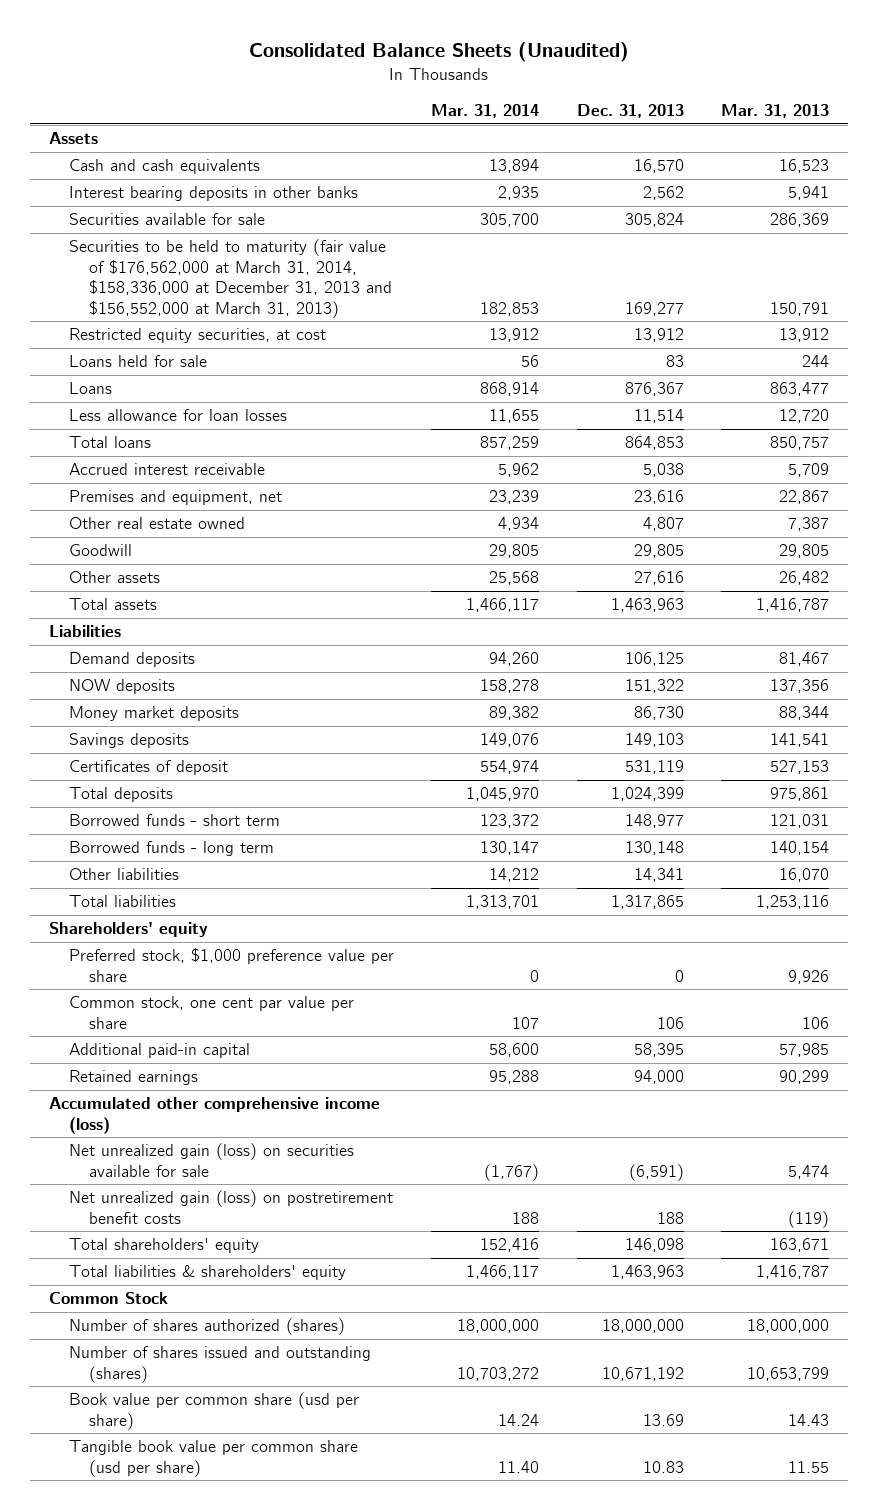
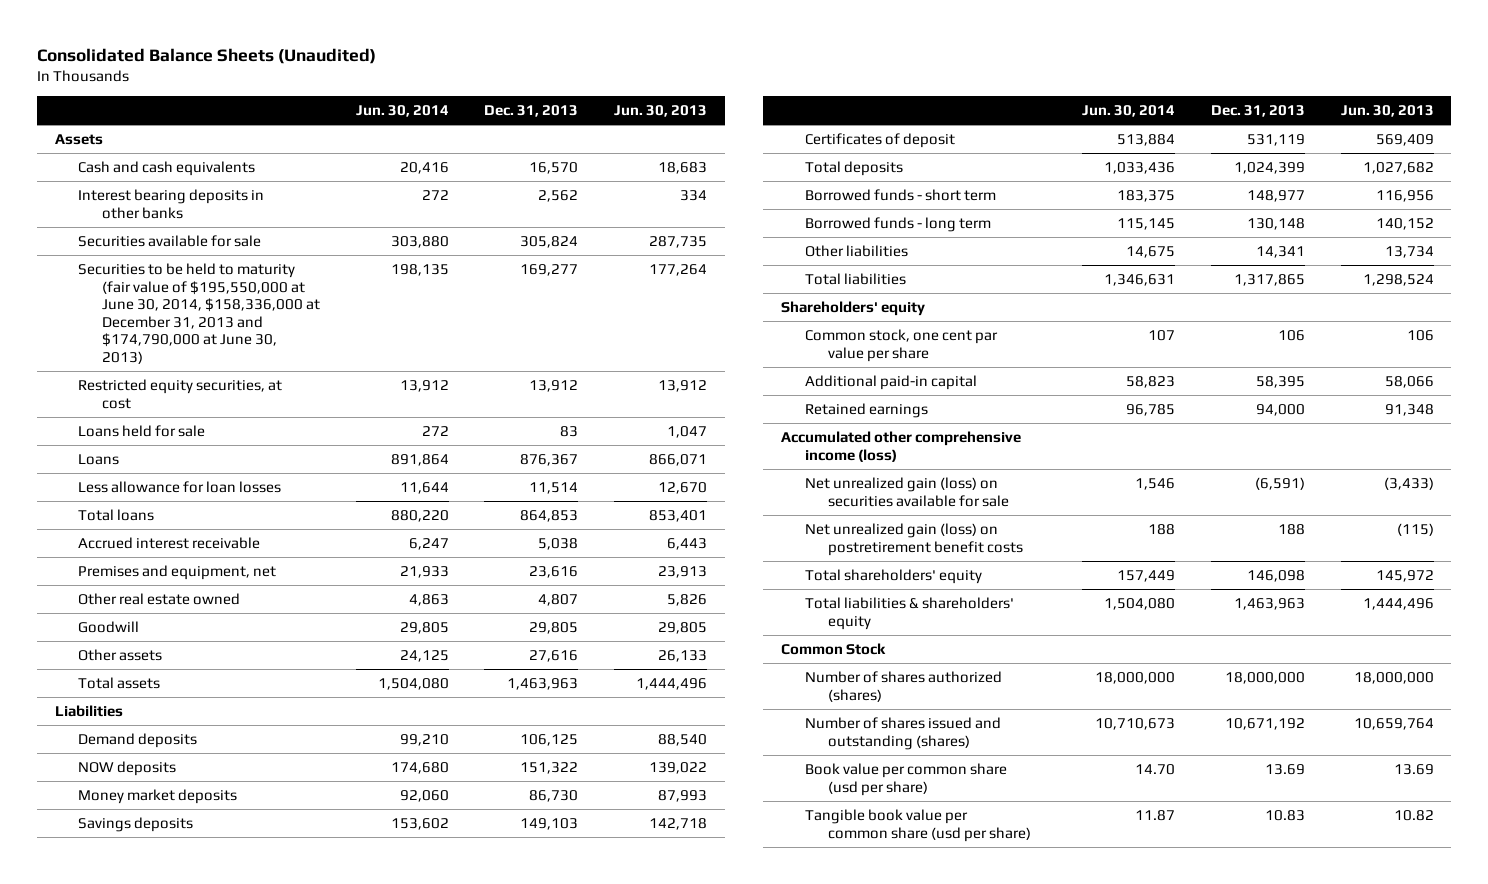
[431,104,540,119] Mar. 31, 2014 -> none
[721,104,830,119] Mar. 31, 2013 -> none
none -> [355,105,449,118] Jun. 30, 2014
none -> [614,105,708,118] Jun. 30, 2013
[68,239,393,318] Securities to be held to maturity (fair value of $176,562,000 at March 31, 2014, $158,336,000 at December 31, 2013 and $156,552,000 at March 31, 2013) -> [78,262,320,364] Securities to be held to maturity (fair value of $195,550,000 at June 30, 2014, $158,336,000 at December 31, 2013 and $174,790,000 at June 30, 2013)
[68,948,394,982] Preferred stock, $1,000 preference value per share -> none

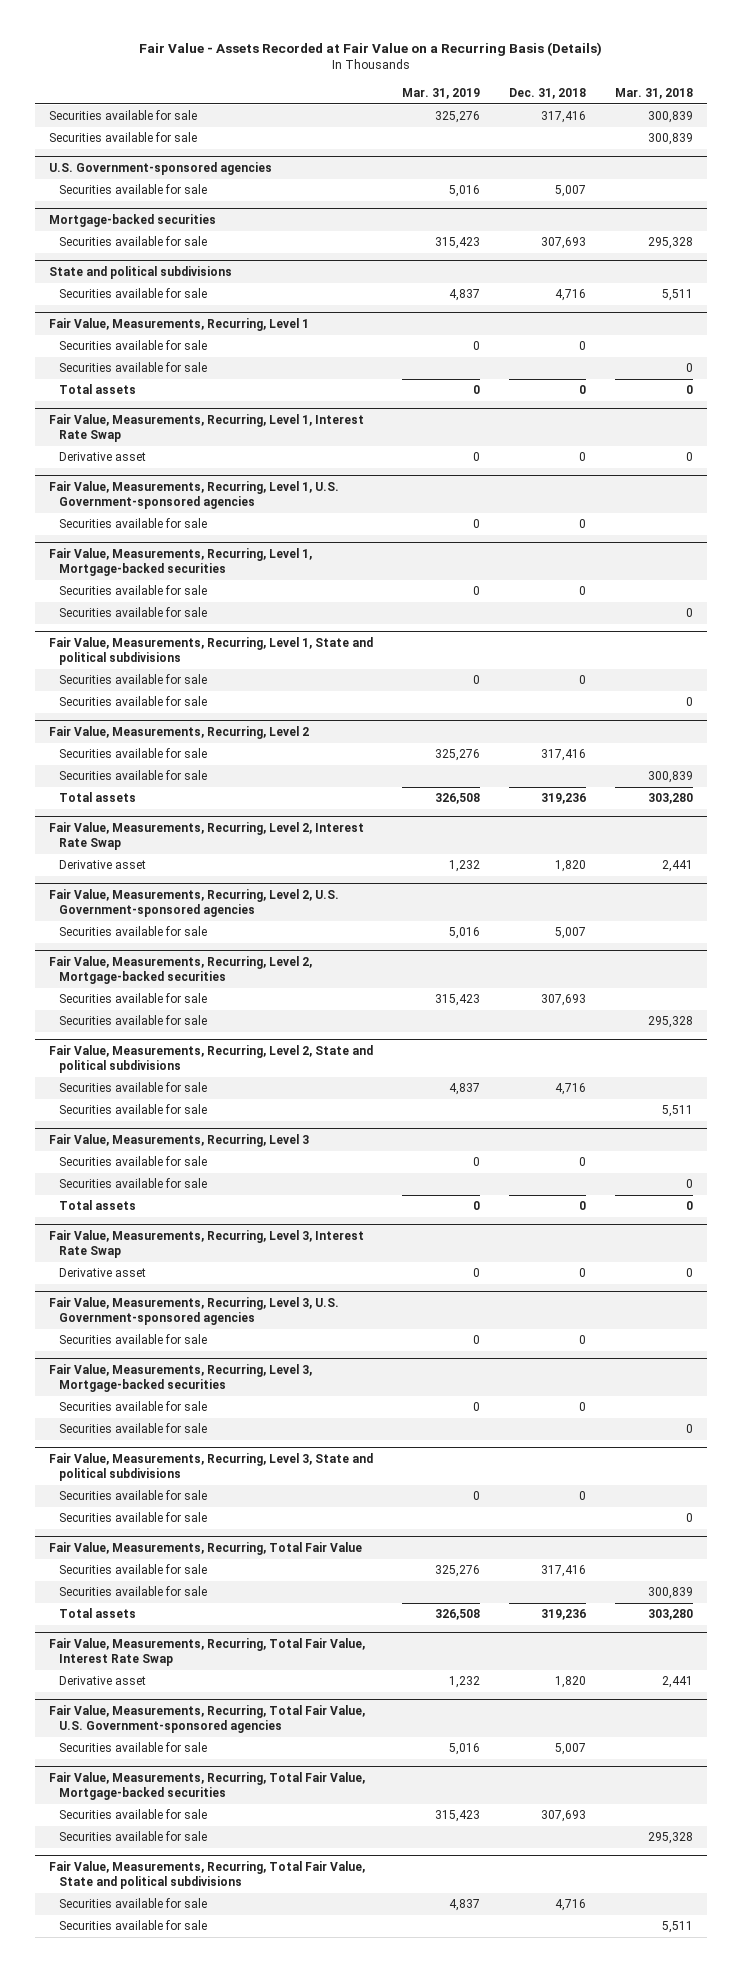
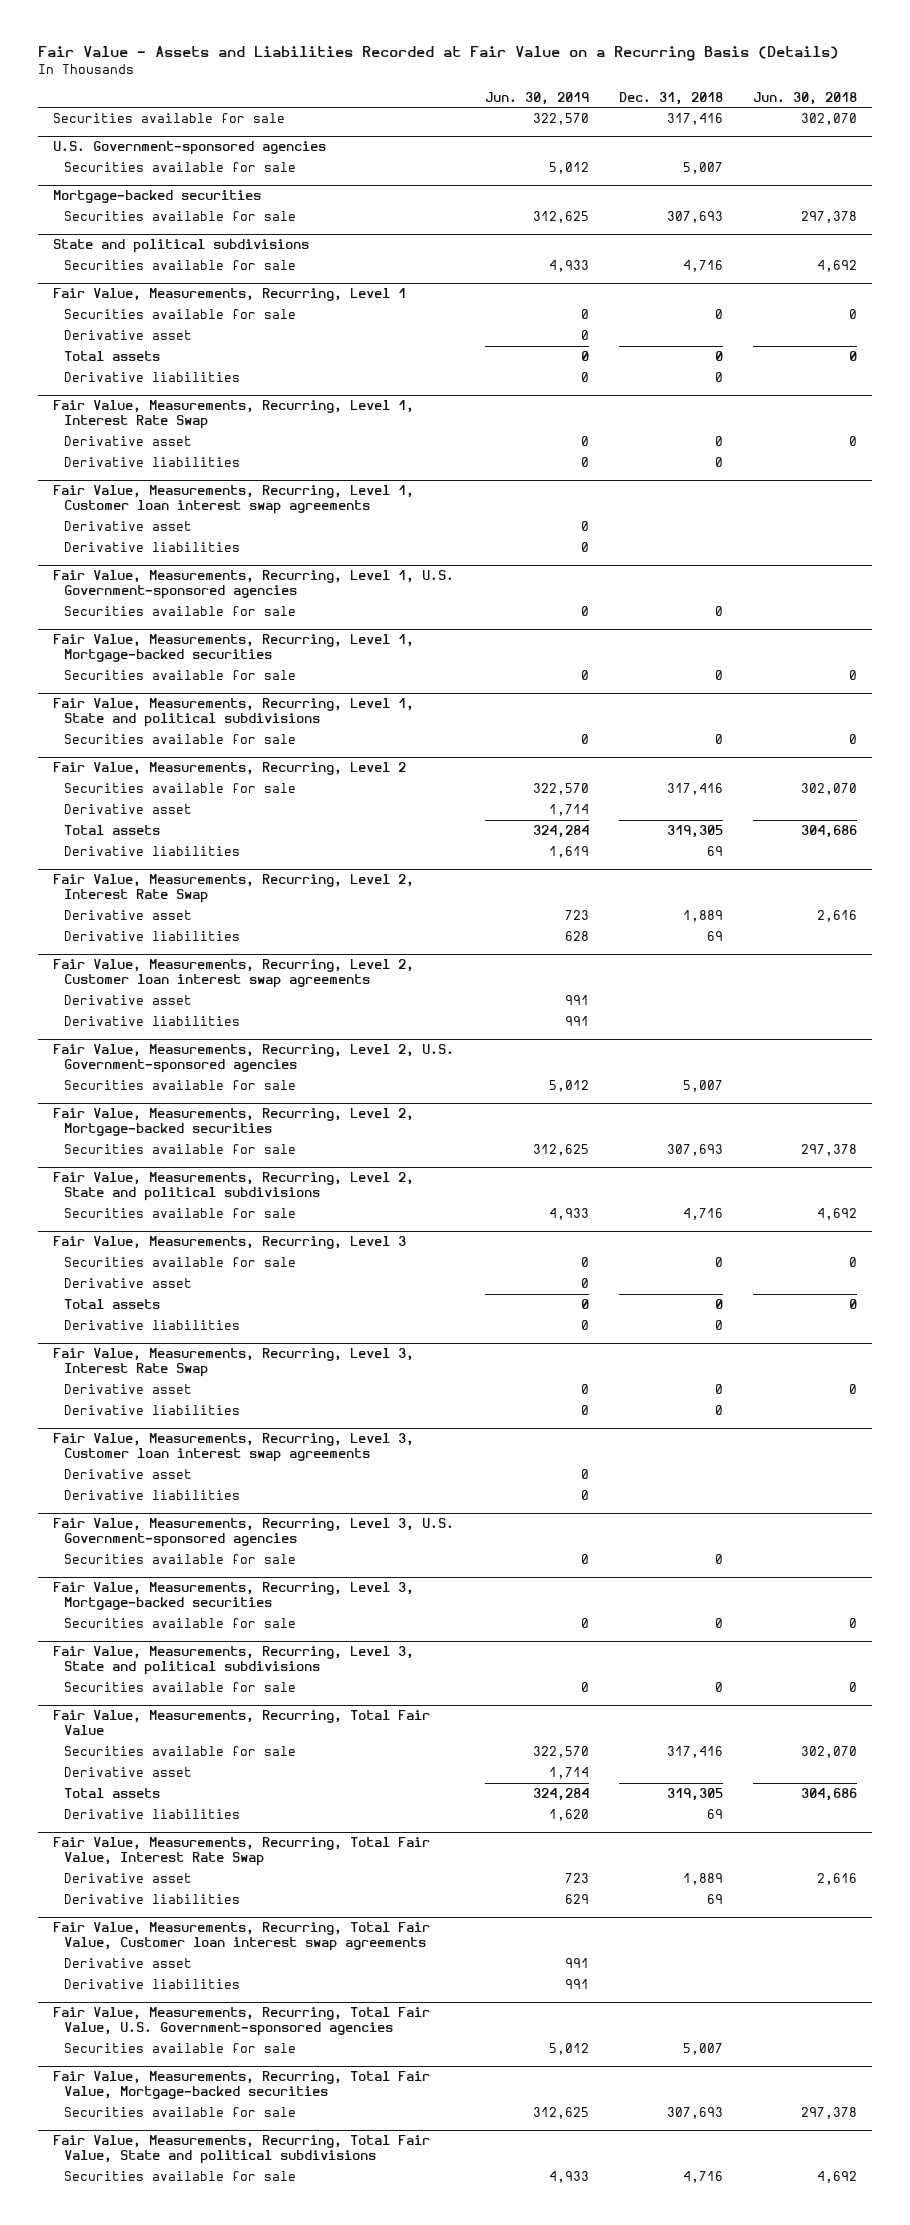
[139,42,603,57] Fair Value - Assets Recorded at Fair Value on a Recurring Basis (Details) -> [38,46,840,62] Fair Value - Assets and Liabilities Recorded at Fair Value on a Recurring Basis (Details)
[402,87,481,99] Mar. 31, 2019 -> none
[614,87,693,99] Mar. 31, 2018 -> none
none -> [484,91,589,105] Jun. 30, 2019
none -> [752,91,857,105] Jun. 30, 2018
[49,132,198,143] Securities available for sale -> none
[59,362,208,373] Securities available for sale -> none
none -> [63,330,192,341] Derivative asset
none -> [63,372,240,383] Derivative liabilities
none -> [63,457,240,468] Derivative liabilities
none -> [53,485,415,514] Fair Value, Measurements, Recurring, Level 1, Customer loan interest swap agreements
none -> [63,521,192,532] Derivative asset
none -> [63,542,240,553] Derivative liabilities
[59,607,208,618] Securities available for sale -> none
[59,696,208,707] Securities available for sale -> none
[59,770,208,781] Securities available for sale -> none
none -> [63,804,192,815] Derivative asset
[540,793,586,805] 319,236 -> [666,825,723,839] 319,305
none -> [63,846,240,857] Derivative liabilities
[554,860,586,873] 1,820 -> [682,910,723,923] 1,889
none -> [63,931,240,942] Derivative liabilities
none -> [53,959,415,988] Fair Value, Measurements, Recurring, Level 2, Customer loan interest swap agreements
none -> [63,995,192,1006] Derivative asset
none -> [63,1016,240,1027] Derivative liabilities
[59,1015,208,1026] Securities available for sale -> none
[59,1104,208,1115] Securities available for sale -> none
[59,1178,208,1189] Securities available for sale -> none
none -> [63,1278,192,1289] Derivative asset
none -> [63,1320,240,1331] Derivative liabilities
none -> [63,1405,240,1416] Derivative liabilities
none -> [53,1433,415,1462] Fair Value, Measurements, Recurring, Level 3, Customer loan interest swap agreements
none -> [63,1469,192,1480] Derivative asset
none -> [63,1490,240,1501] Derivative liabilities
[59,1423,208,1434] Securities available for sale -> none
[59,1512,208,1523] Securities available for sale -> none
[59,1586,208,1597] Securities available for sale -> none
none -> [63,1767,192,1778] Derivative asset
[540,1609,586,1621] 319,236 -> [666,1788,723,1802] 319,305
none -> [63,1809,240,1820] Derivative liabilities
[554,1676,586,1689] 1,820 -> [682,1873,723,1886] 1,889
none -> [63,1894,240,1905] Derivative liabilities
none -> [53,1922,431,1951] Fair Value, Measurements, Recurring, Total Fair Value, Customer loan interest swap agreements
none -> [63,1958,192,1969] Derivative asset
none -> [63,1979,240,1990] Derivative liabilities
[59,1831,208,1842] Securities available for sale -> none
[59,1920,208,1931] Securities available for sale -> none

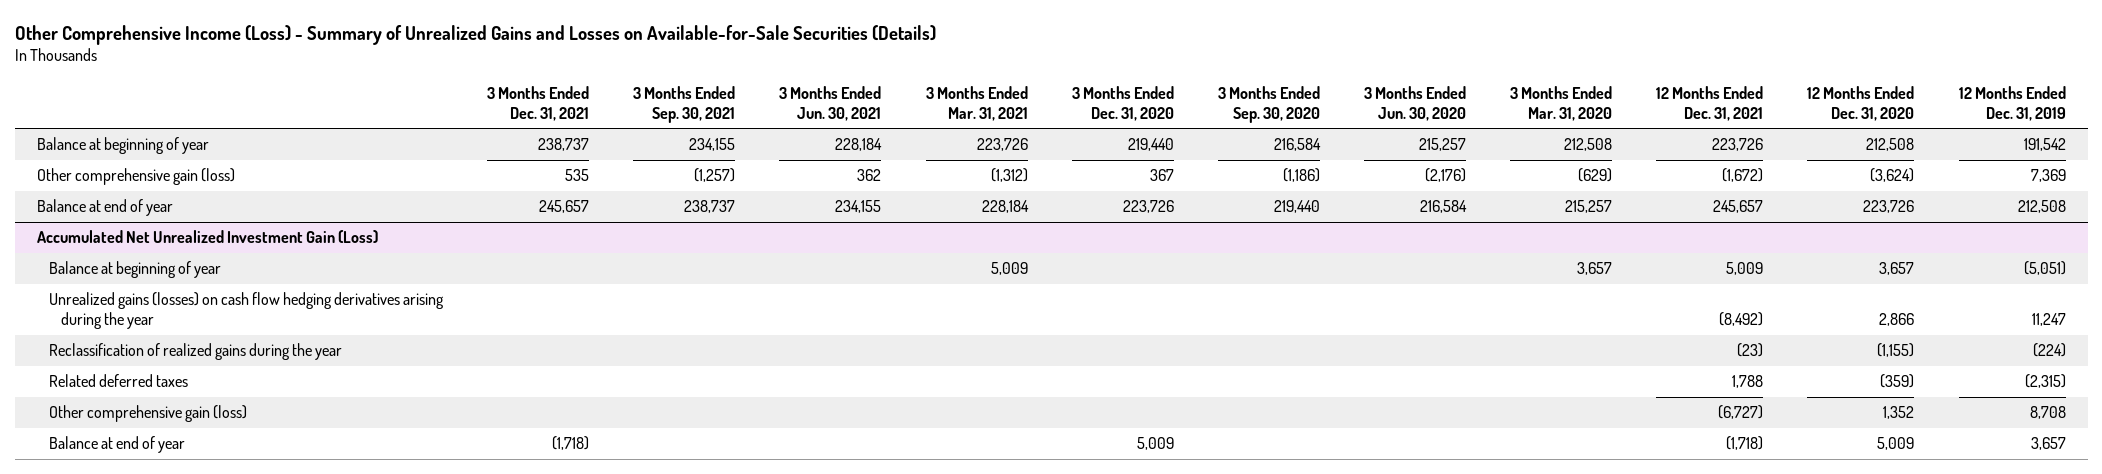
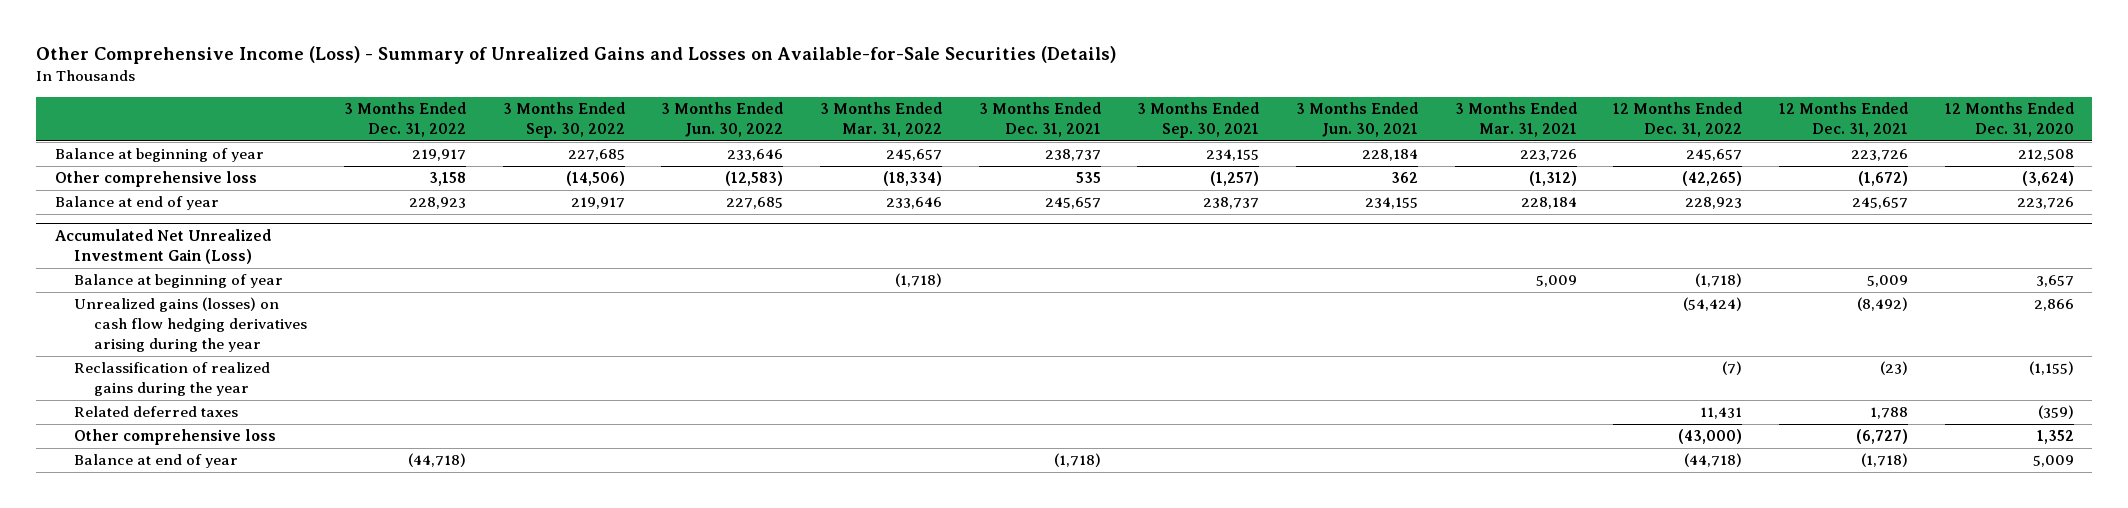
[1071,85,1174,121] 3 Months Ended Dec. 31, 2020 -> none
[1217,85,1320,123] 3 Months Ended Sep. 30, 2020 -> none
[1364,85,1467,121] 3 Months Ended Jun. 30, 2020 -> none
[1510,85,1613,121] 3 Months Ended Mar. 31, 2020 -> none
[1958,85,2066,121] 12 Months Ended Dec. 31, 2019 -> none
none -> [344,102,467,137] 3 Months Ended Dec. 31, 2022
none -> [502,102,625,138] 3 Months Ended Sep. 30, 2022
none -> [661,102,784,137] 3 Months Ended Jun. 30, 2022
none -> [820,102,943,137] 3 Months Ended Mar. 31, 2022
none -> [1613,102,1743,137] 12 Months Ended Dec. 31, 2022
[36,168,235,186] Other comprehensive gain (loss) -> [54,171,257,188] Other comprehensive loss
[49,405,248,423] Other comprehensive gain (loss) -> [74,429,277,446] Other comprehensive loss

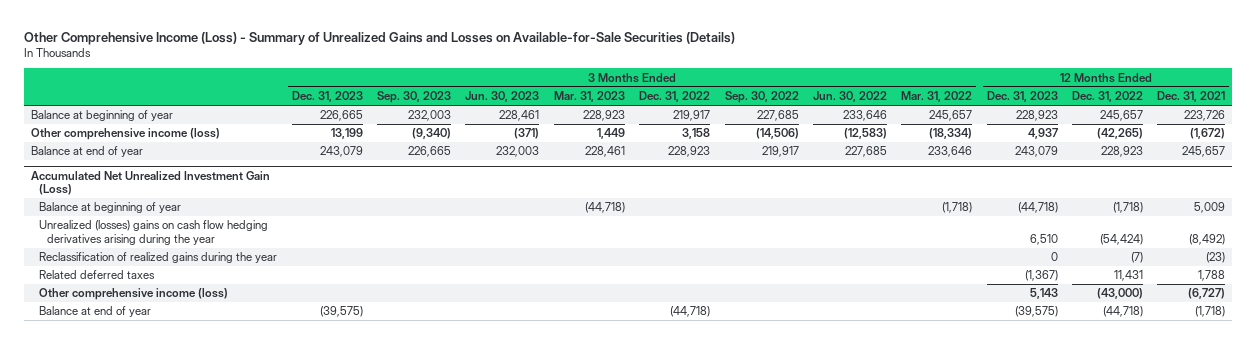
[978,102,1101,137] 3 Months Ended Dec. 31, 2021 -> none
[1137,102,1260,138] 3 Months Ended Sep. 30, 2021 -> none
[1296,102,1419,137] 3 Months Ended Jun. 30, 2021 -> none
[1454,102,1577,137] 3 Months Ended Mar. 31, 2021 -> none
[1944,102,2074,137] 12 Months Ended Dec. 31, 2020 -> none
none -> [291,91,363,103] Dec. 31, 2023
none -> [377,91,452,104] Sep. 30, 2023
none -> [465,91,540,103] Jun. 30, 2023
none -> [553,91,625,103] Mar. 31, 2023
none -> [986,91,1058,103] Dec. 31, 2023
[54,171,257,188] Other comprehensive loss -> [31,128,221,141] Other comprehensive income (loss)
[74,297,308,352] Unrealized gains (losses) on cash flow hedging derivatives arising during the year -> [39,220,269,245] Unrealized (losses) gains on cash flow hedging derivatives arising during the year
[74,429,277,446] Other comprehensive loss -> [39,288,229,301] Other comprehensive income (loss)

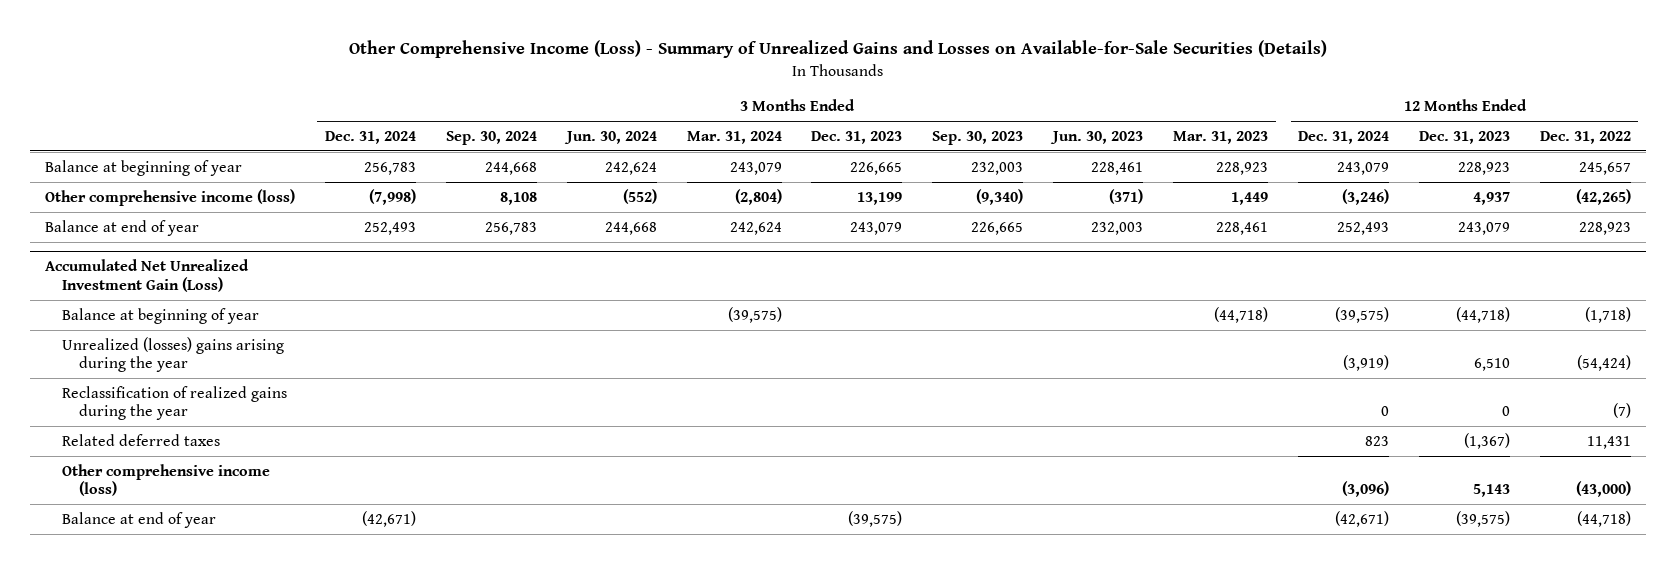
[639,91,711,103] Dec. 31, 2022 -> none
[724,91,799,104] Sep. 30, 2022 -> none
[812,91,887,103] Jun. 30, 2022 -> none
[901,91,973,103] Mar. 31, 2022 -> none
[1157,91,1226,103] Dec. 31, 2021 -> none
none -> [324,130,416,144] Dec. 31, 2024
none -> [445,130,537,145] Sep. 30, 2024
none -> [563,130,657,144] Jun. 30, 2024
none -> [686,130,782,144] Mar. 31, 2024
none -> [1298,130,1390,144] Dec. 31, 2024
[39,220,269,245] Unrealized (losses) gains on cash flow hedging derivatives arising during the year -> [61,336,284,373] Unrealized (losses) gains arising during the year

